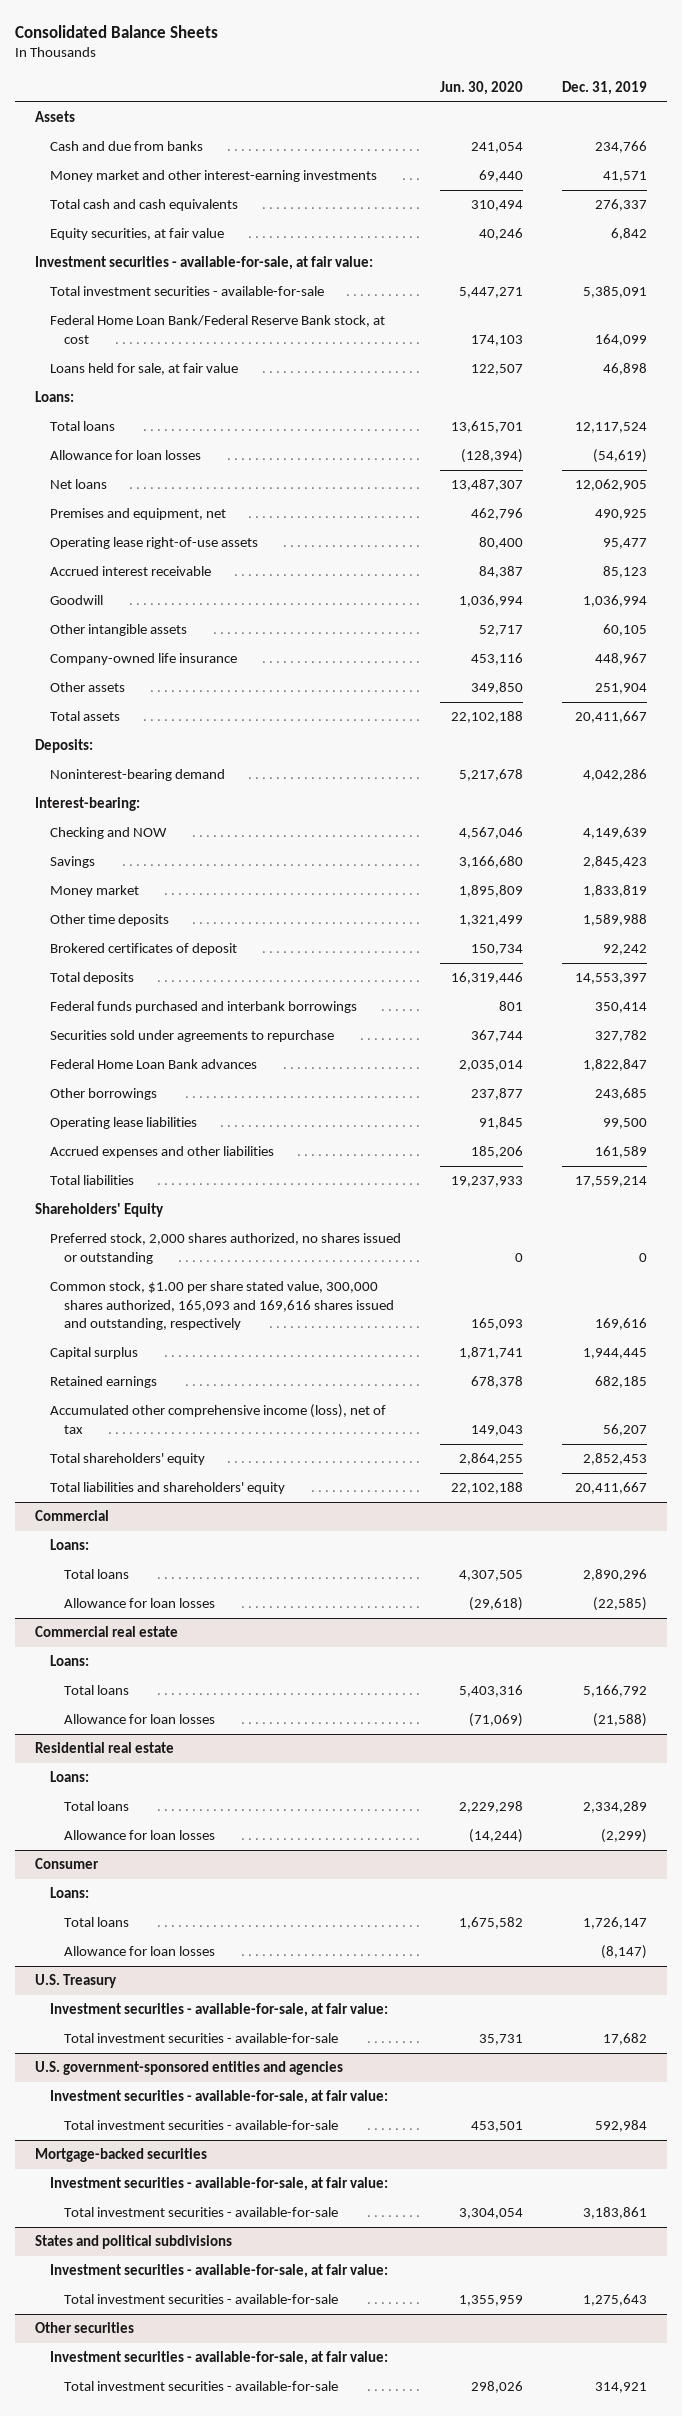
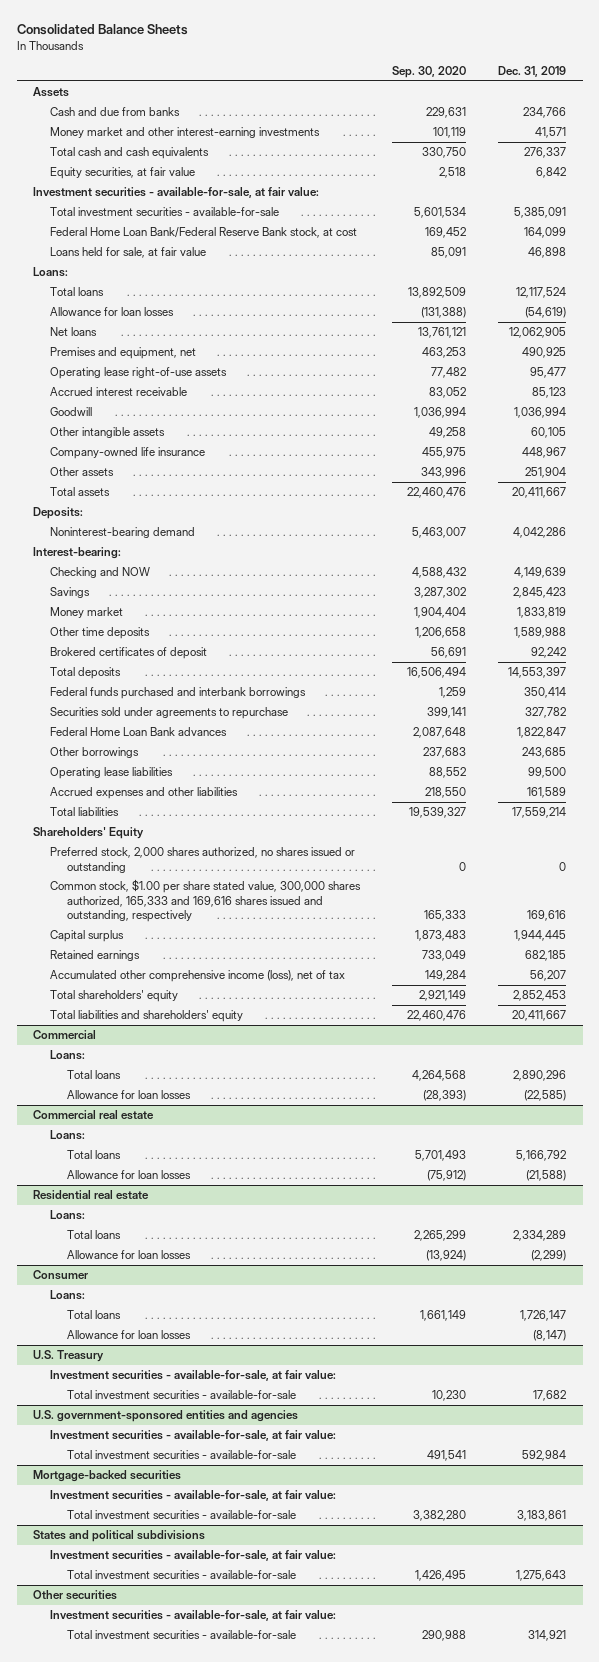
[439,80,523,95] Jun. 30, 2020 -> none
none -> [392,66,467,79] Sep. 30, 2020
[49,1281,395,1330] Common stock, $1.00 per share stated value, 300,000 shares authorized, 165,093 and 169,616 shares issued and outstanding, respectively -> [49,879,361,923] Common stock, $1.00 per share stated value, 300,000 shares authorized, 165,333 and 169,616 shares issued and outstanding, respectively

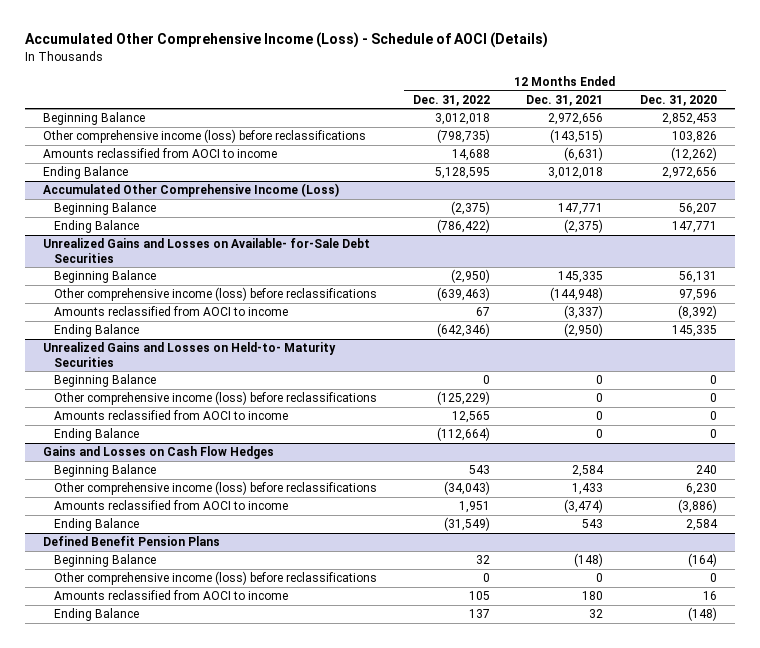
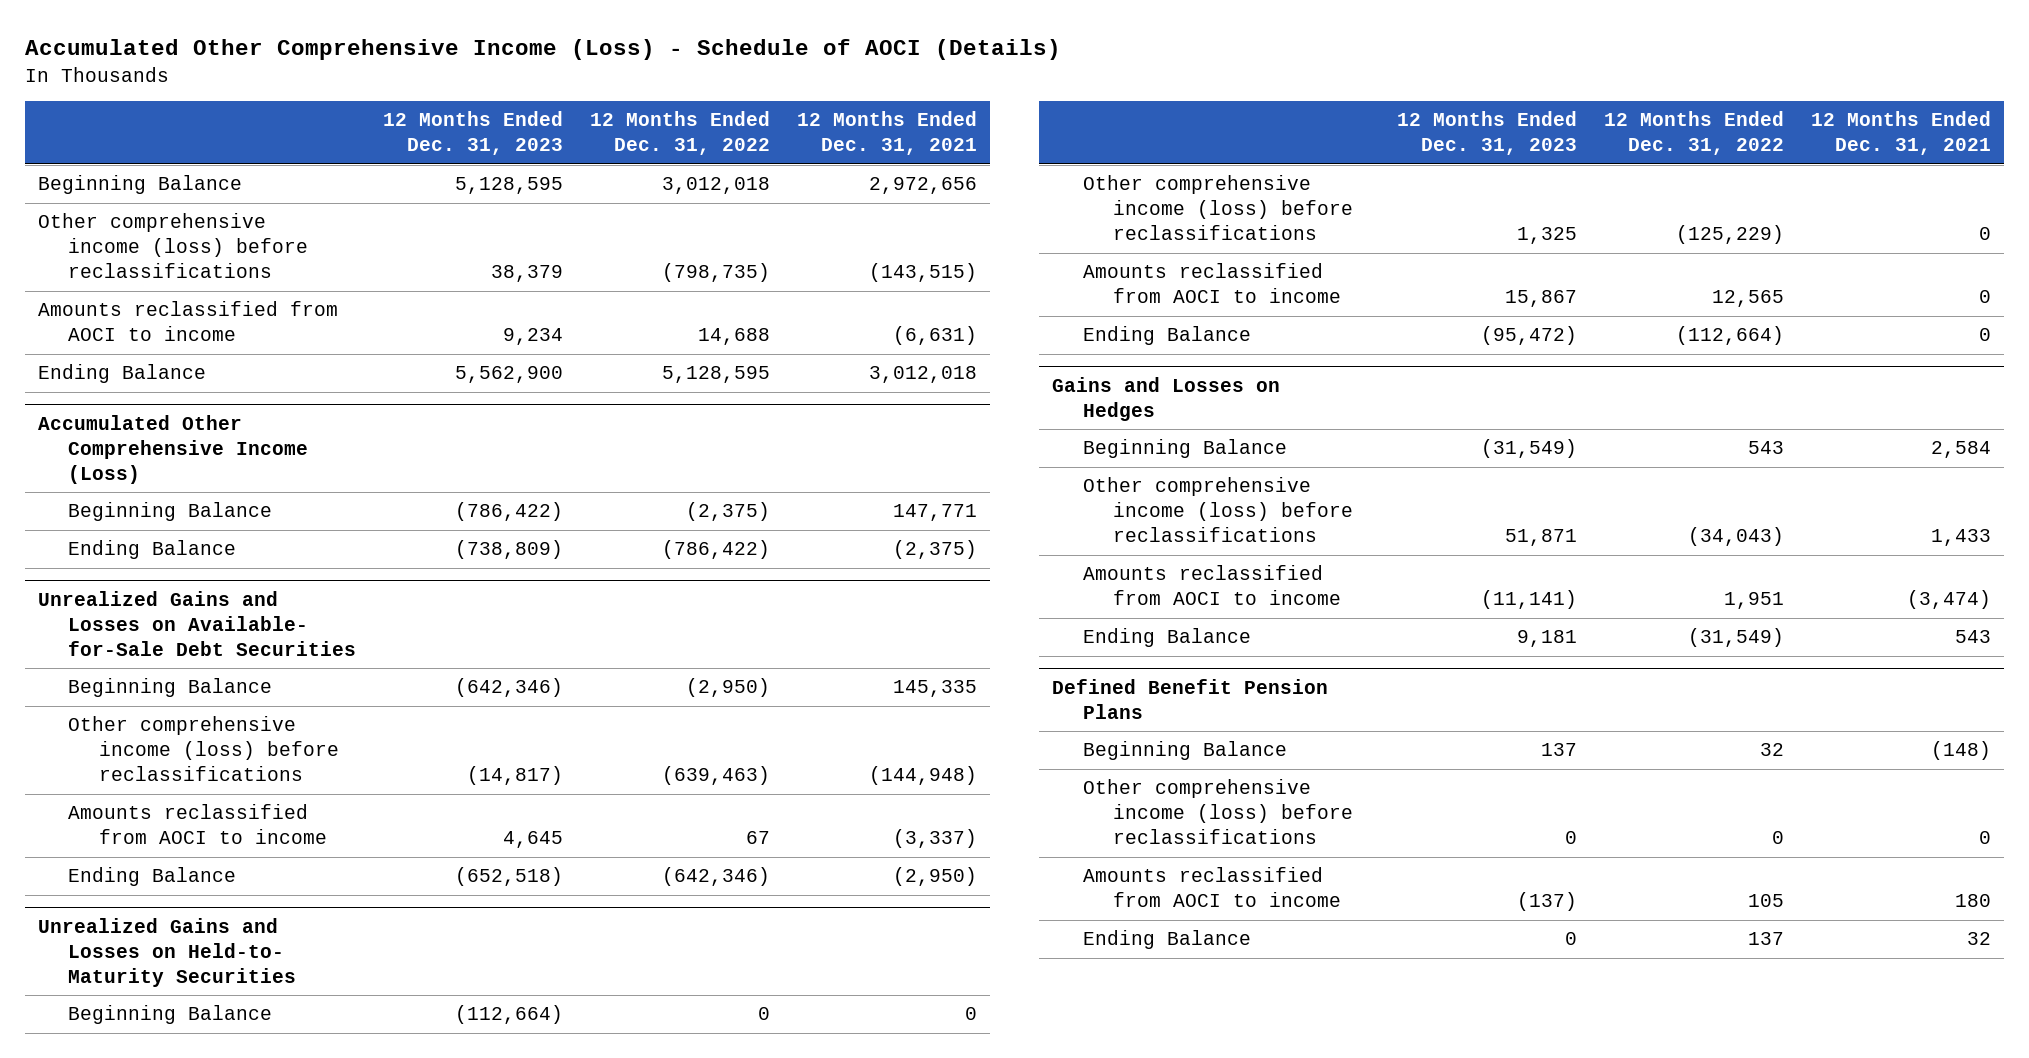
[639,94,717,106] Dec. 31, 2020 -> none
none -> [383,111,564,156] 12 Months Ended Dec. 31, 2023
[43,446,275,460] Gains and Losses on Cash Flow Hedges -> [1052,376,1281,421] Gains and Losses on Hedges

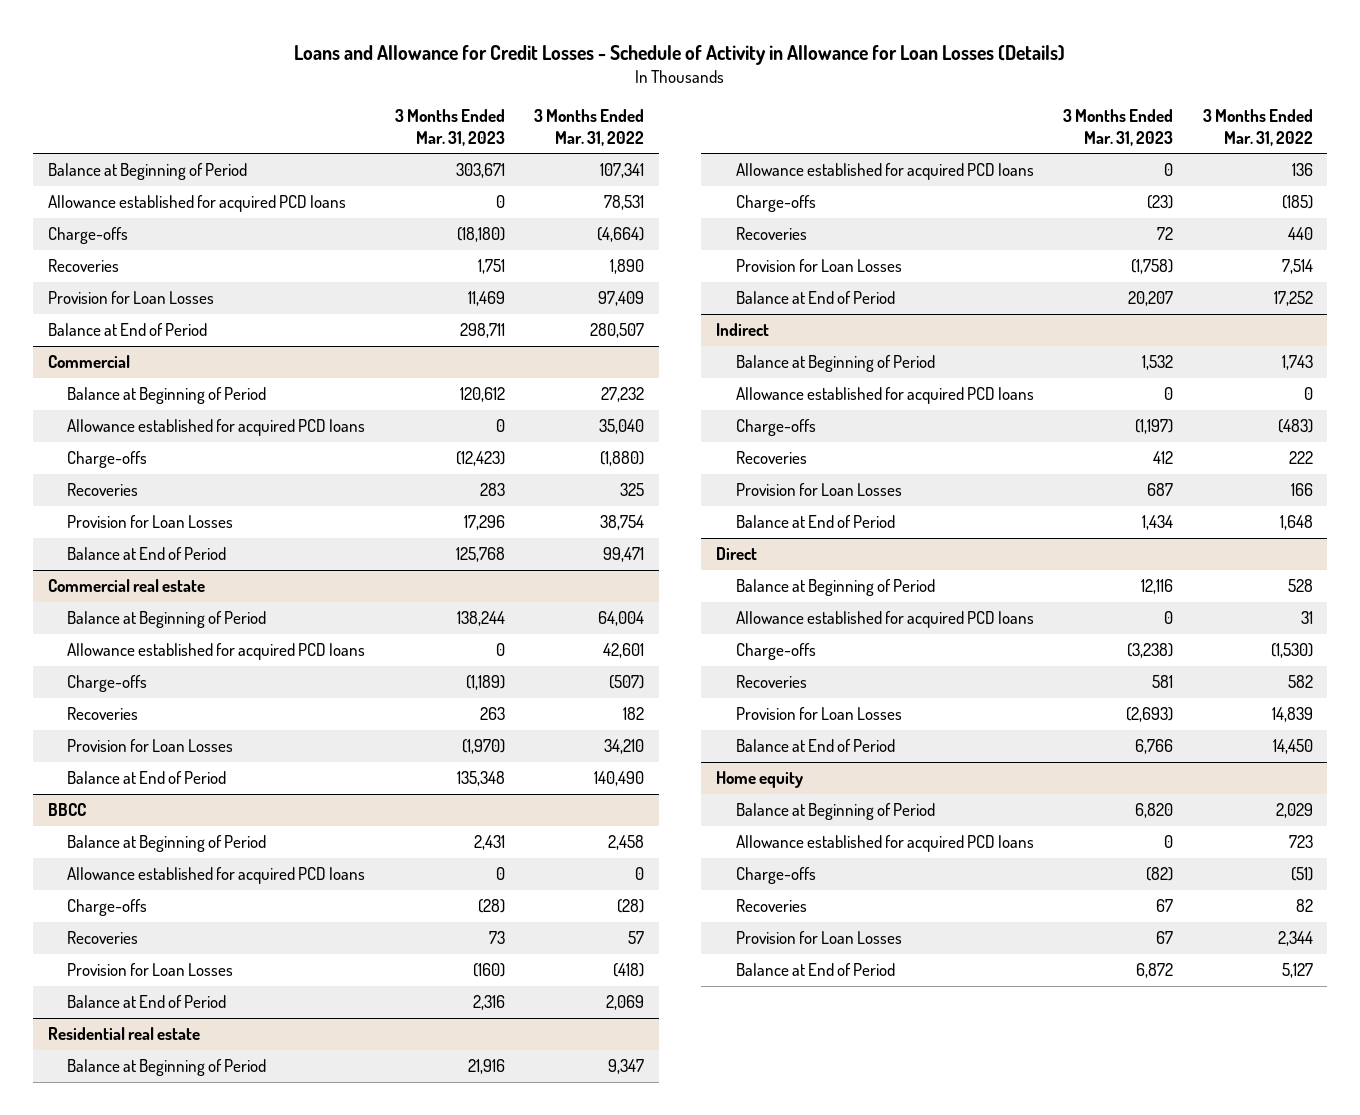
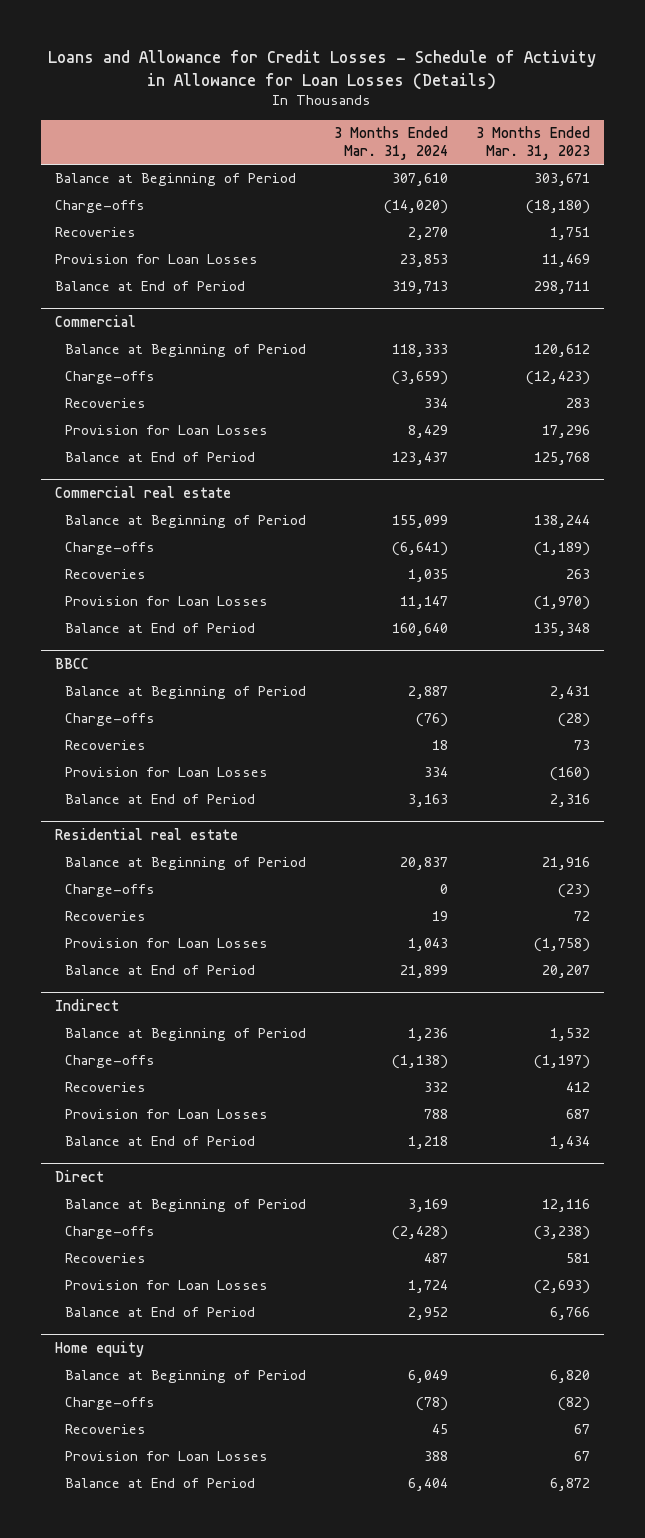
[534,108,645,146] 3 Months Ended Mar. 31, 2022 -> none
none -> [334,126,449,160] 3 Months Ended Mar. 31, 2024
[47,195,346,213] Allowance established for acquired PCD loans -> none
[67,419,366,437] Allowance established for acquired PCD loans -> none
[67,643,366,661] Allowance established for acquired PCD loans -> none
[67,867,366,885] Allowance established for acquired PCD loans -> none
[735,163,1034,181] Allowance established for acquired PCD loans -> none
[735,387,1034,405] Allowance established for acquired PCD loans -> none
[735,611,1034,629] Allowance established for acquired PCD loans -> none
[735,835,1034,853] Allowance established for acquired PCD loans -> none

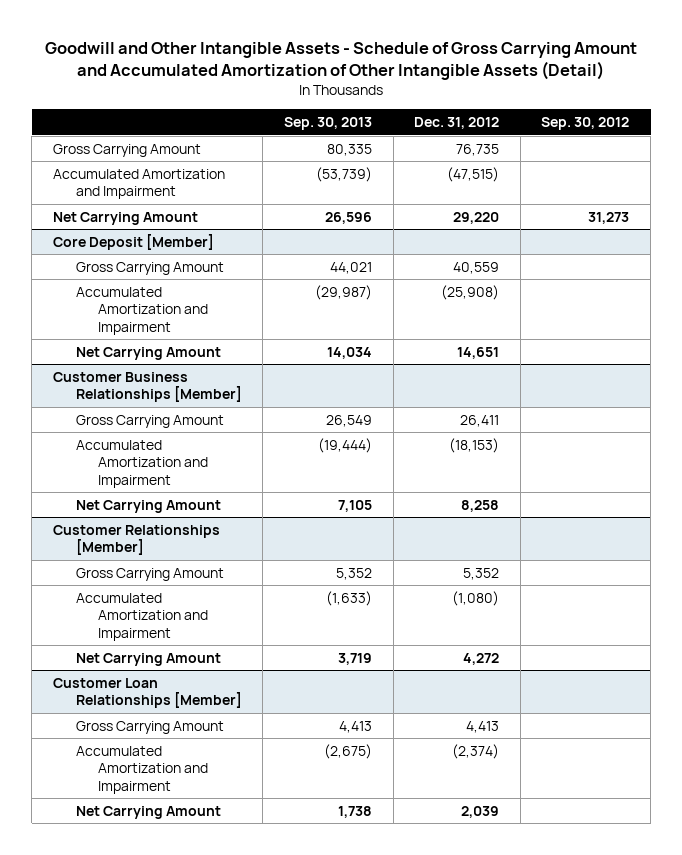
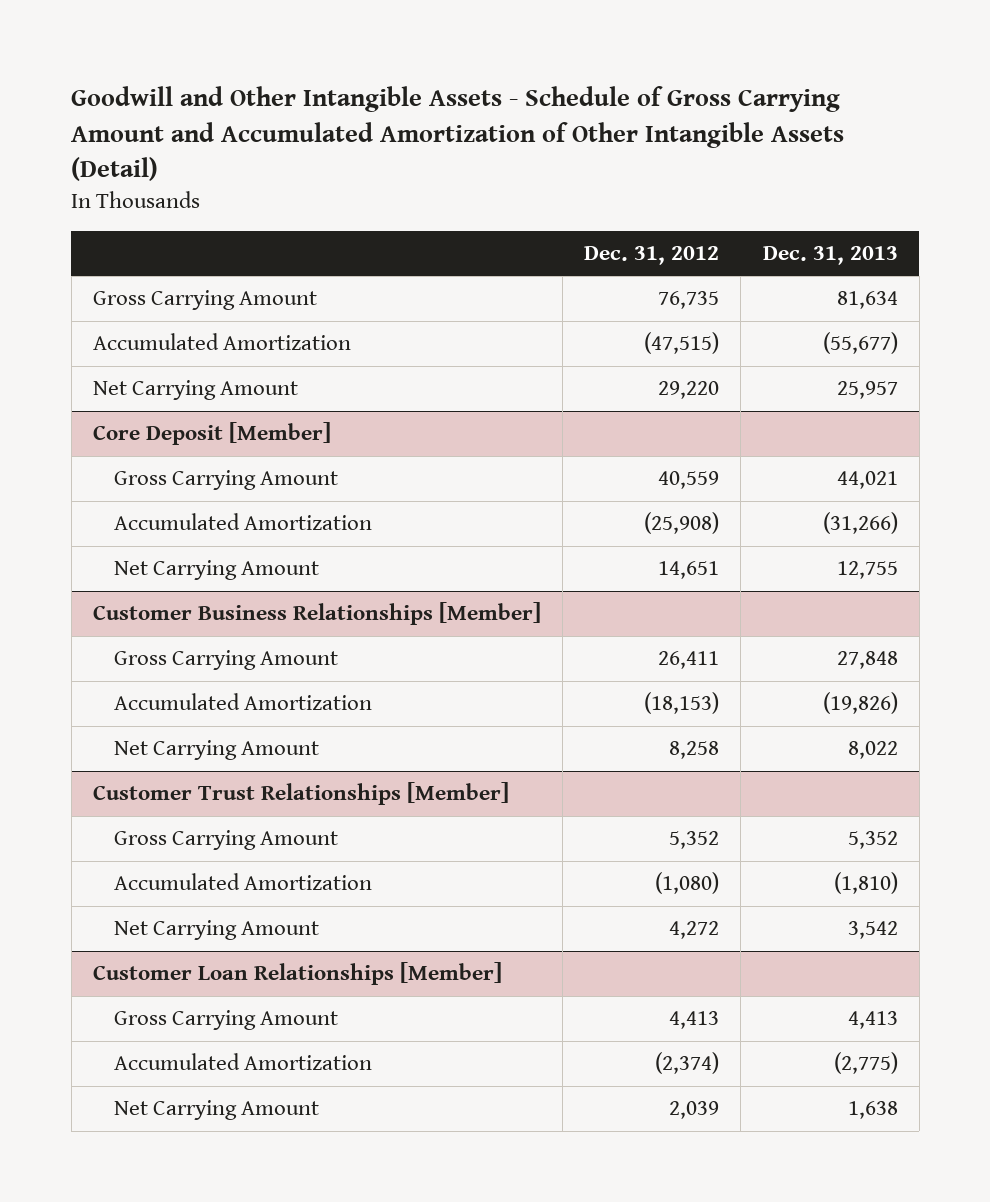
[283,116,372,130] Sep. 30, 2013 -> none
[541,116,630,130] Sep. 30, 2012 -> none
none -> [762,245,898,265] Dec. 31, 2013
[53,168,226,200] Accumulated Amortization and Impairment -> [92,333,351,351] Accumulated Amortization
[75,286,209,335] Accumulated Amortization and Impairment -> [113,513,372,531] Accumulated Amortization
[75,439,209,488] Accumulated Amortization and Impairment -> [113,693,372,711] Accumulated Amortization
[53,524,221,556] Customer Relationships [Member] -> [92,782,509,806] Customer Trust Relationships [Member]
[75,592,209,641] Accumulated Amortization and Impairment -> [113,873,372,891] Accumulated Amortization
[75,745,209,794] Accumulated Amortization and Impairment -> [113,1053,372,1071] Accumulated Amortization

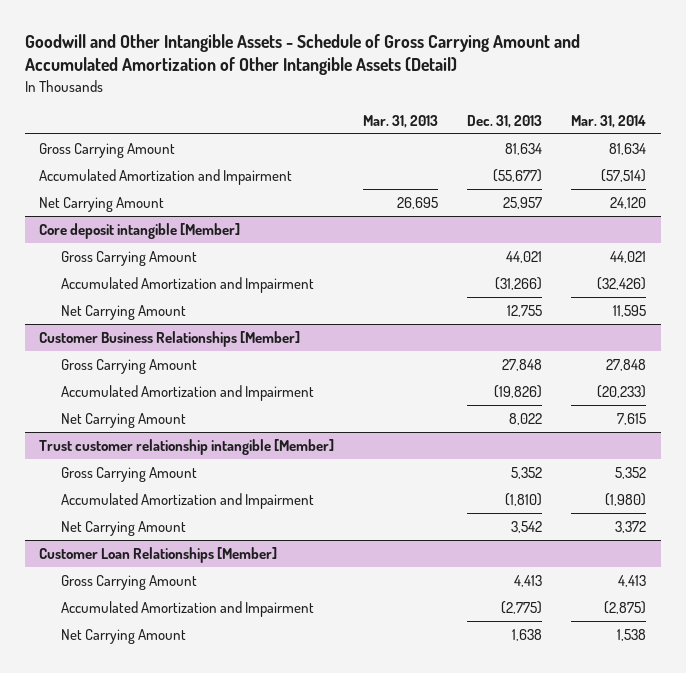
[584,245,720,265] Dec. 31, 2012 -> none
none -> [363,114,439,128] Mar. 31, 2013
none -> [571,114,647,128] Mar. 31, 2014
[92,333,351,351] Accumulated Amortization -> [39,168,293,185] Accumulated Amortization and Impairment
[92,422,331,446] Core Deposit [Member] -> [39,222,241,239] Core deposit intangible [Member]
[113,513,372,531] Accumulated Amortization -> [60,276,314,293] Accumulated Amortization and Impairment
[113,693,372,711] Accumulated Amortization -> [60,384,314,401] Accumulated Amortization and Impairment
[92,782,509,806] Customer Trust Relationships [Member] -> [39,438,335,455] Trust customer relationship intangible [Member]
[113,873,372,891] Accumulated Amortization -> [60,492,314,509] Accumulated Amortization and Impairment
[113,1053,372,1071] Accumulated Amortization -> [60,600,314,617] Accumulated Amortization and Impairment

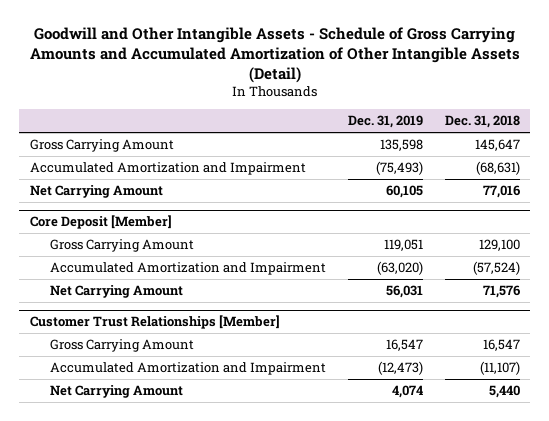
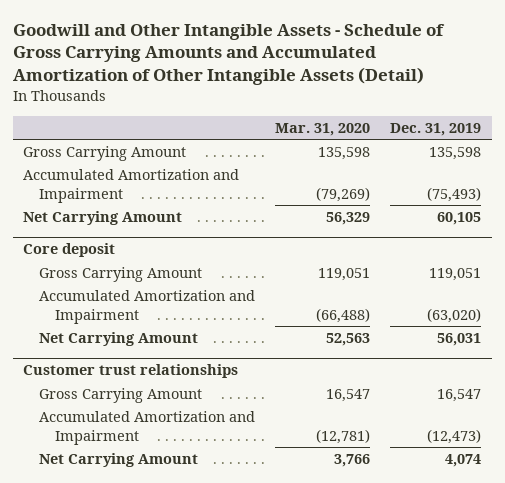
[444,115,520,129] Dec. 31, 2018 -> none
none -> [275,122,371,136] Mar. 31, 2020
[29,215,172,230] Core Deposit [Member] -> [23,243,116,258] Core deposit
[29,315,280,330] Customer Trust Relationships [Member] -> [23,364,239,379] Customer trust relationships

